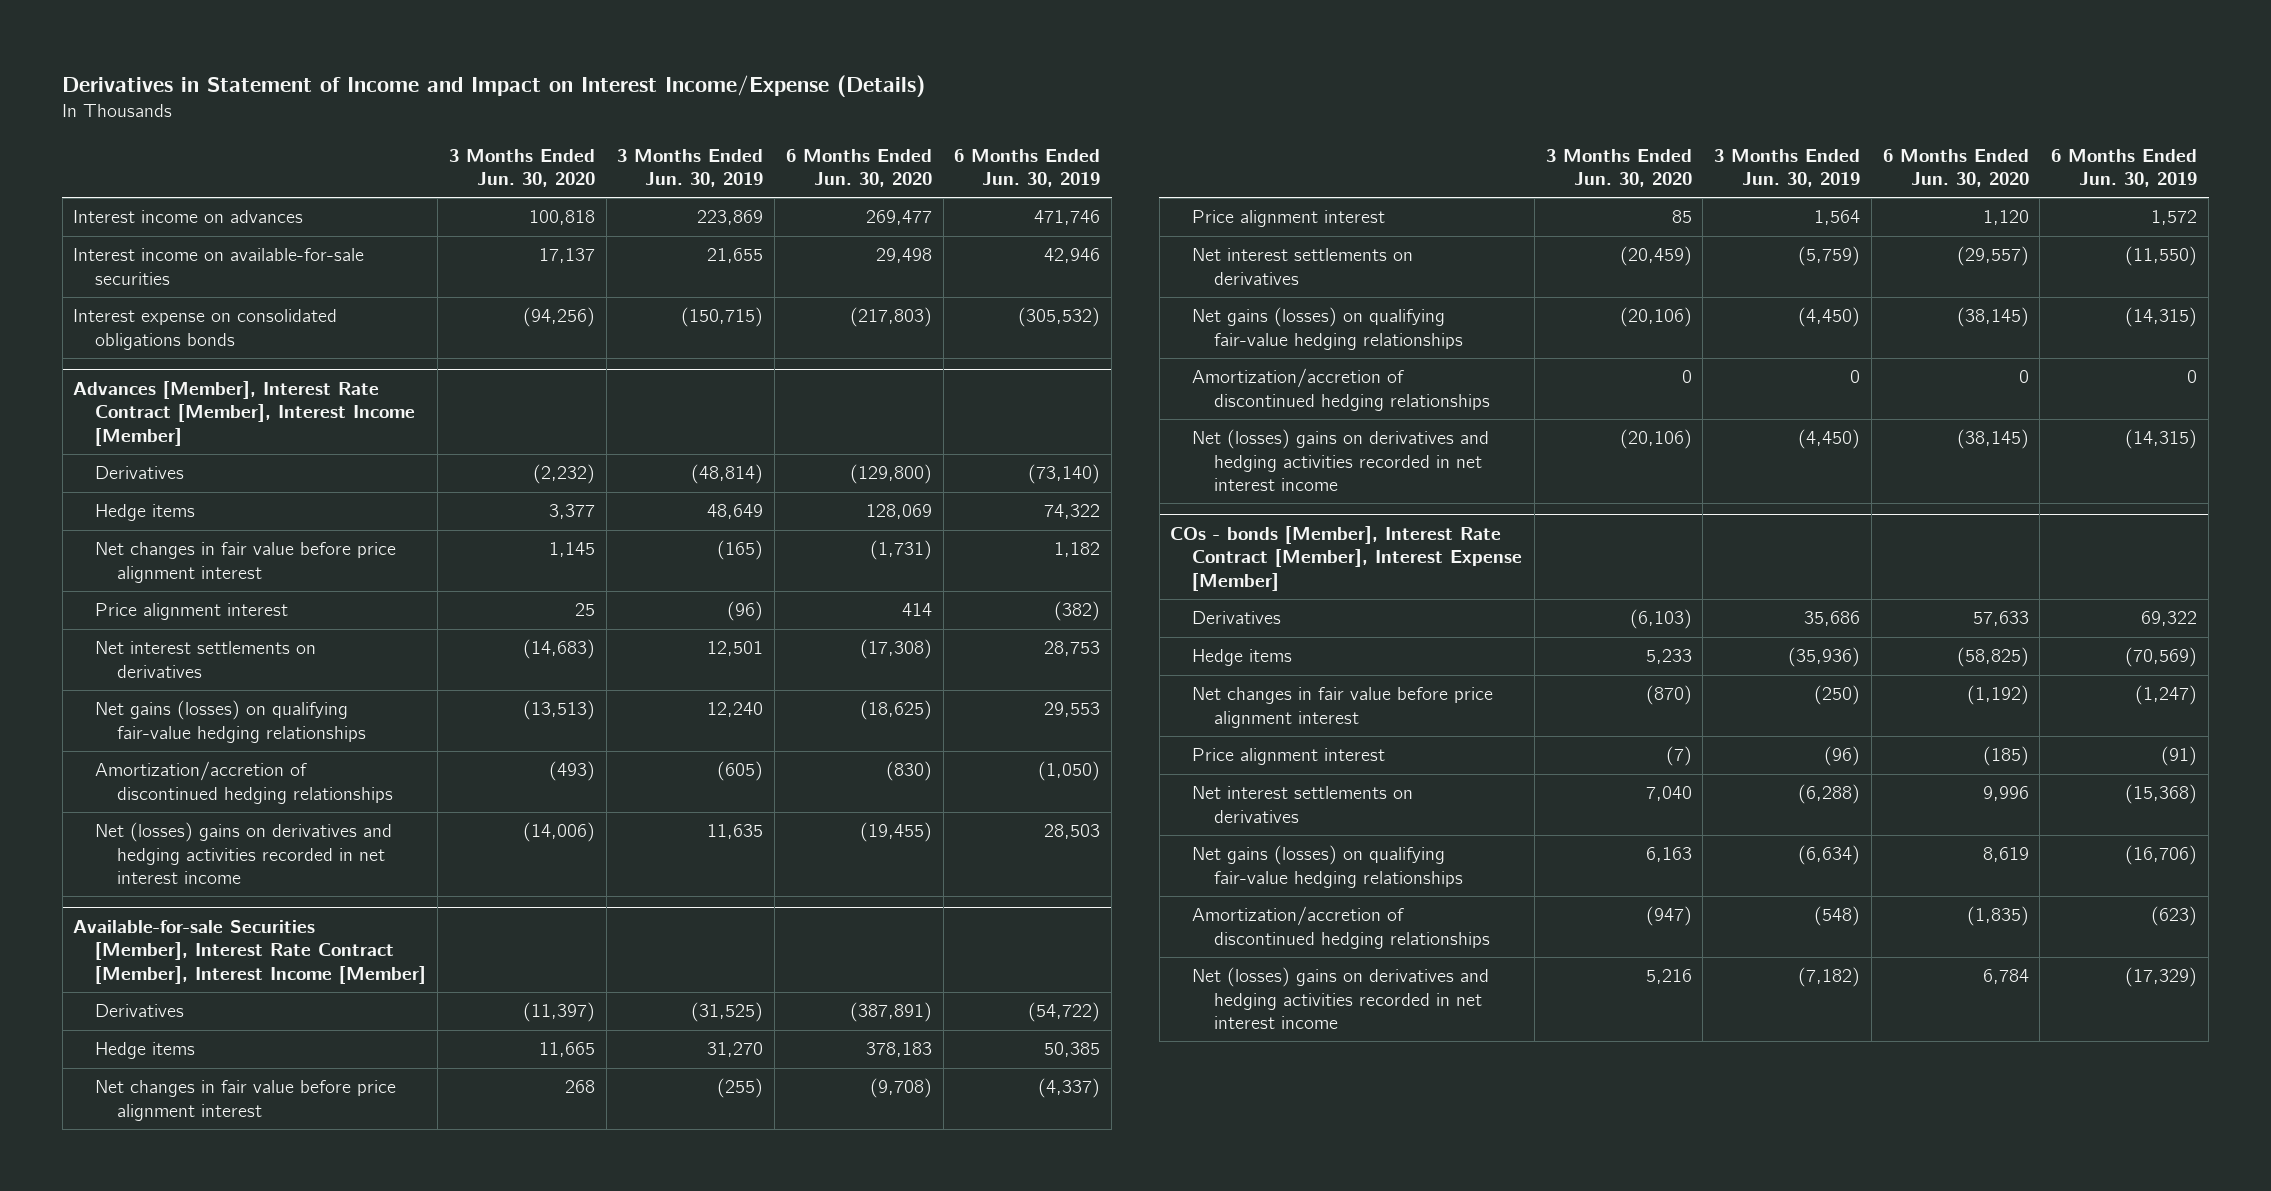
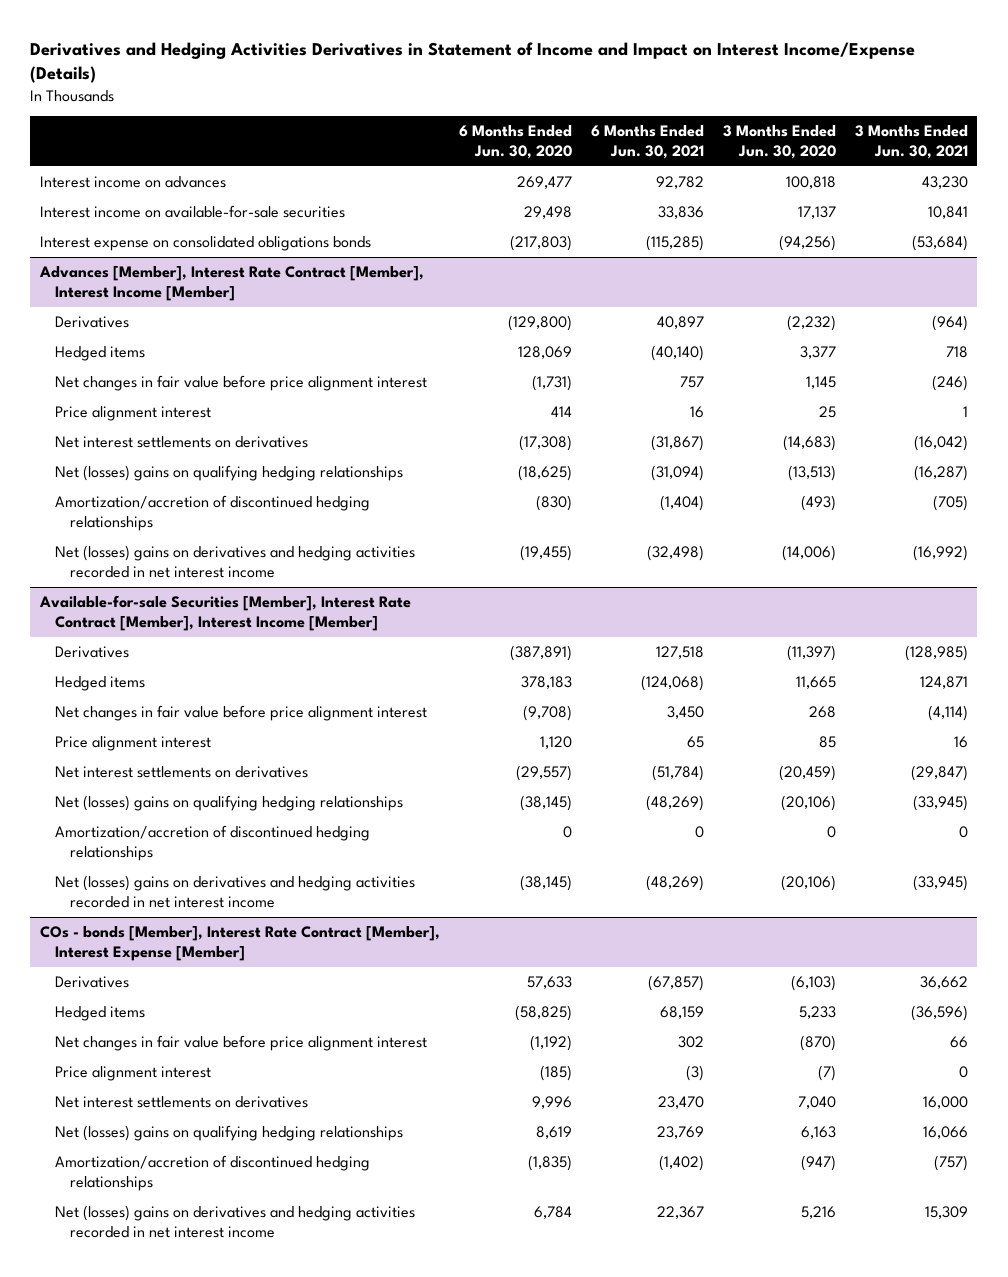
[62,74,926,97] Derivatives in Statement of Income and Impact on Interest Income/Expense (Details) -> [30,41,916,84] Derivatives and Hedging Activities Derivatives in Statement of Income and Impact on Interest Income/Expense (Details)
[617,148,764,187] 3 Months Ended Jun. 30, 2019 -> none
[954,148,1101,187] 6 Months Ended Jun. 30, 2019 -> none
none -> [590,125,704,160] 6 Months Ended Jun. 30, 2021
none -> [854,125,968,160] 3 Months Ended Jun. 30, 2021
[95,504,196,522] Hedge items -> [54,346,145,362] Hedged items
[95,700,367,743] Net gains (losses) on qualifying fair-value hedging relationships -> [54,465,403,482] Net (losses) gains on qualifying hedging relationships
[95,1042,196,1060] Hedge items -> [54,676,145,692] Hedged items
[1192,307,1463,350] Net gains (losses) on qualifying fair-value hedging relationships -> [54,795,403,812] Net (losses) gains on qualifying hedging relationships
[1192,649,1293,667] Hedge items -> [54,1006,145,1022] Hedged items
[1192,845,1463,888] Net gains (losses) on qualifying fair-value hedging relationships -> [54,1125,403,1142] Net (losses) gains on qualifying hedging relationships

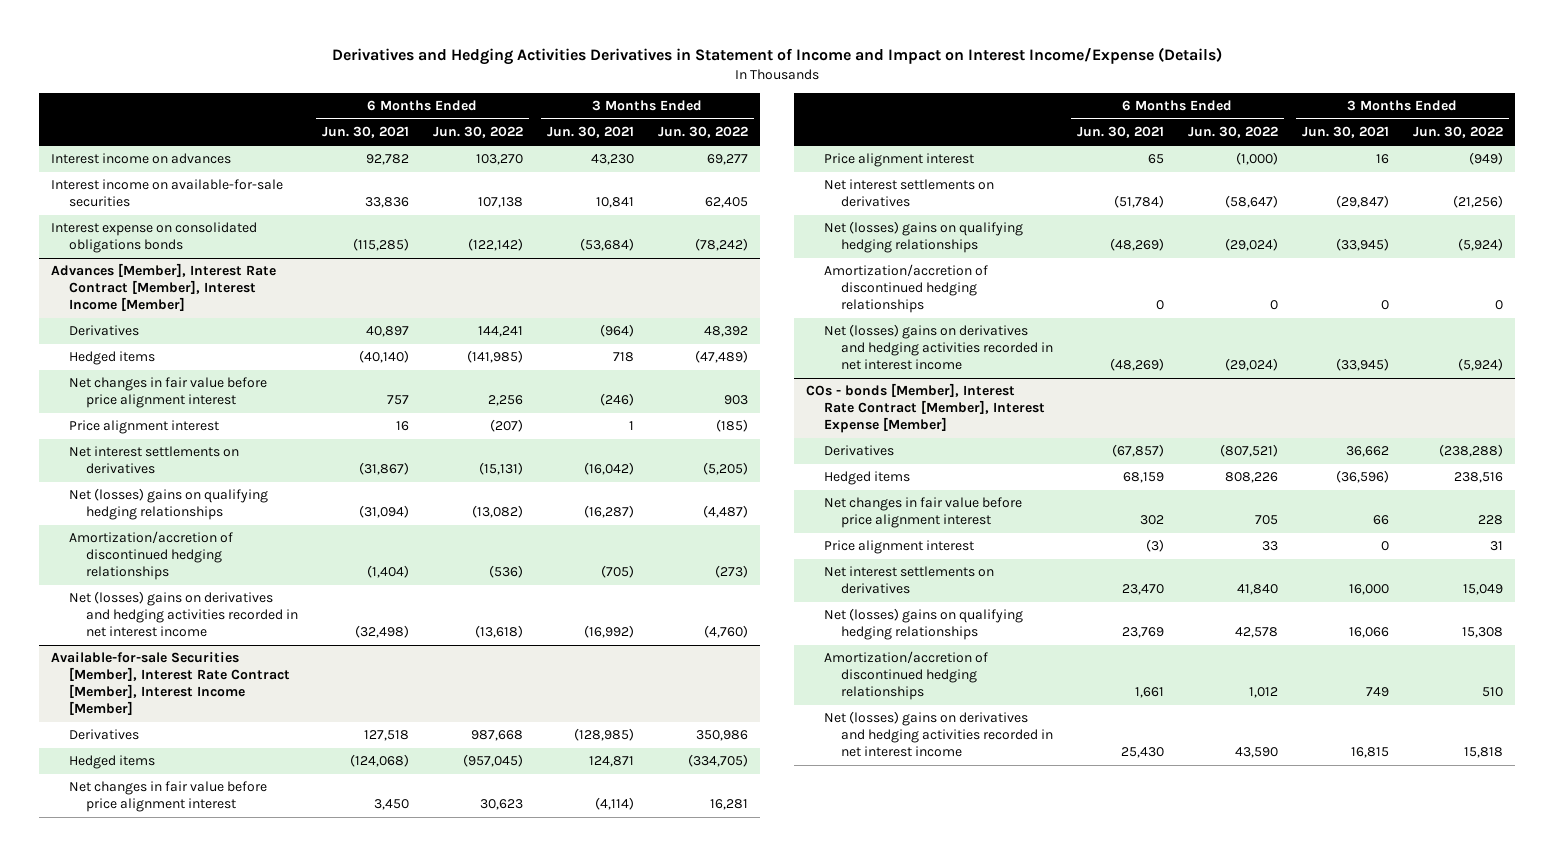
[458,125,572,160] 6 Months Ended Jun. 30, 2020 -> none
[722,125,836,160] 3 Months Ended Jun. 30, 2020 -> none
none -> [432,126,523,139] Jun. 30, 2022
none -> [657,126,748,139] Jun. 30, 2022
[658,1155,704,1172] (1,402) -> [1134,687,1164,699] 1,661
[933,1155,968,1172] (757) -> [1365,687,1389,698] 749
[656,1206,704,1220] 22,367 -> [1120,747,1164,759] 25,430
[924,1206,968,1220] 15,309 -> [1350,747,1389,759] 16,815

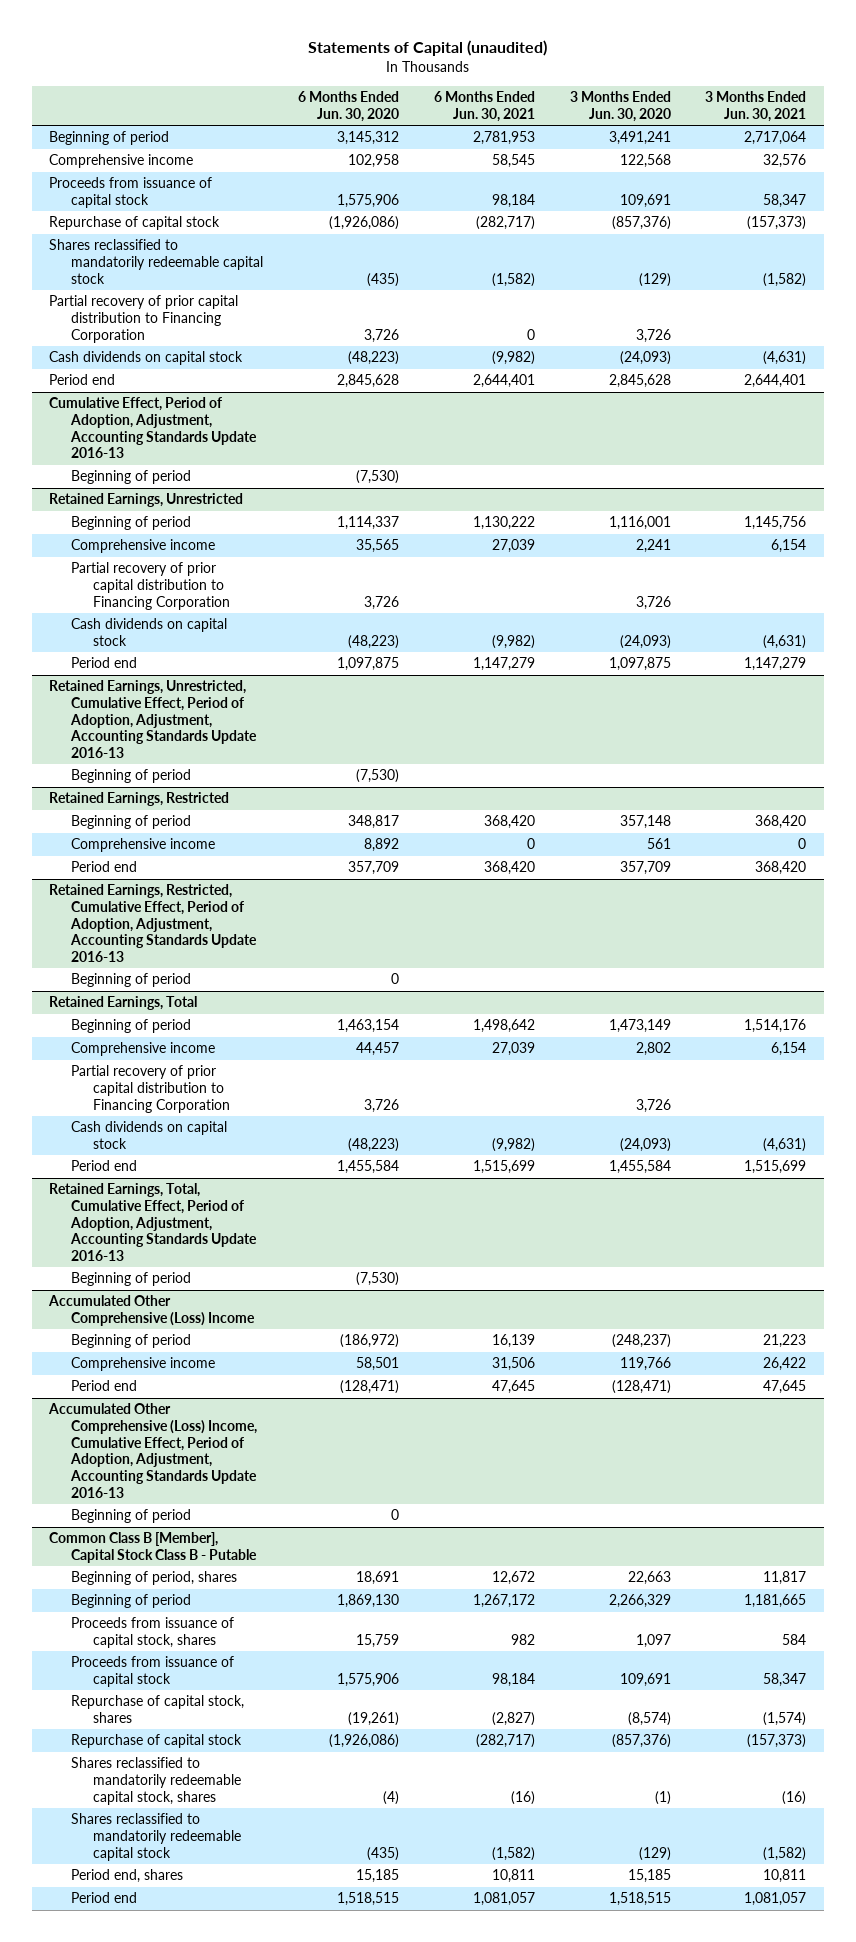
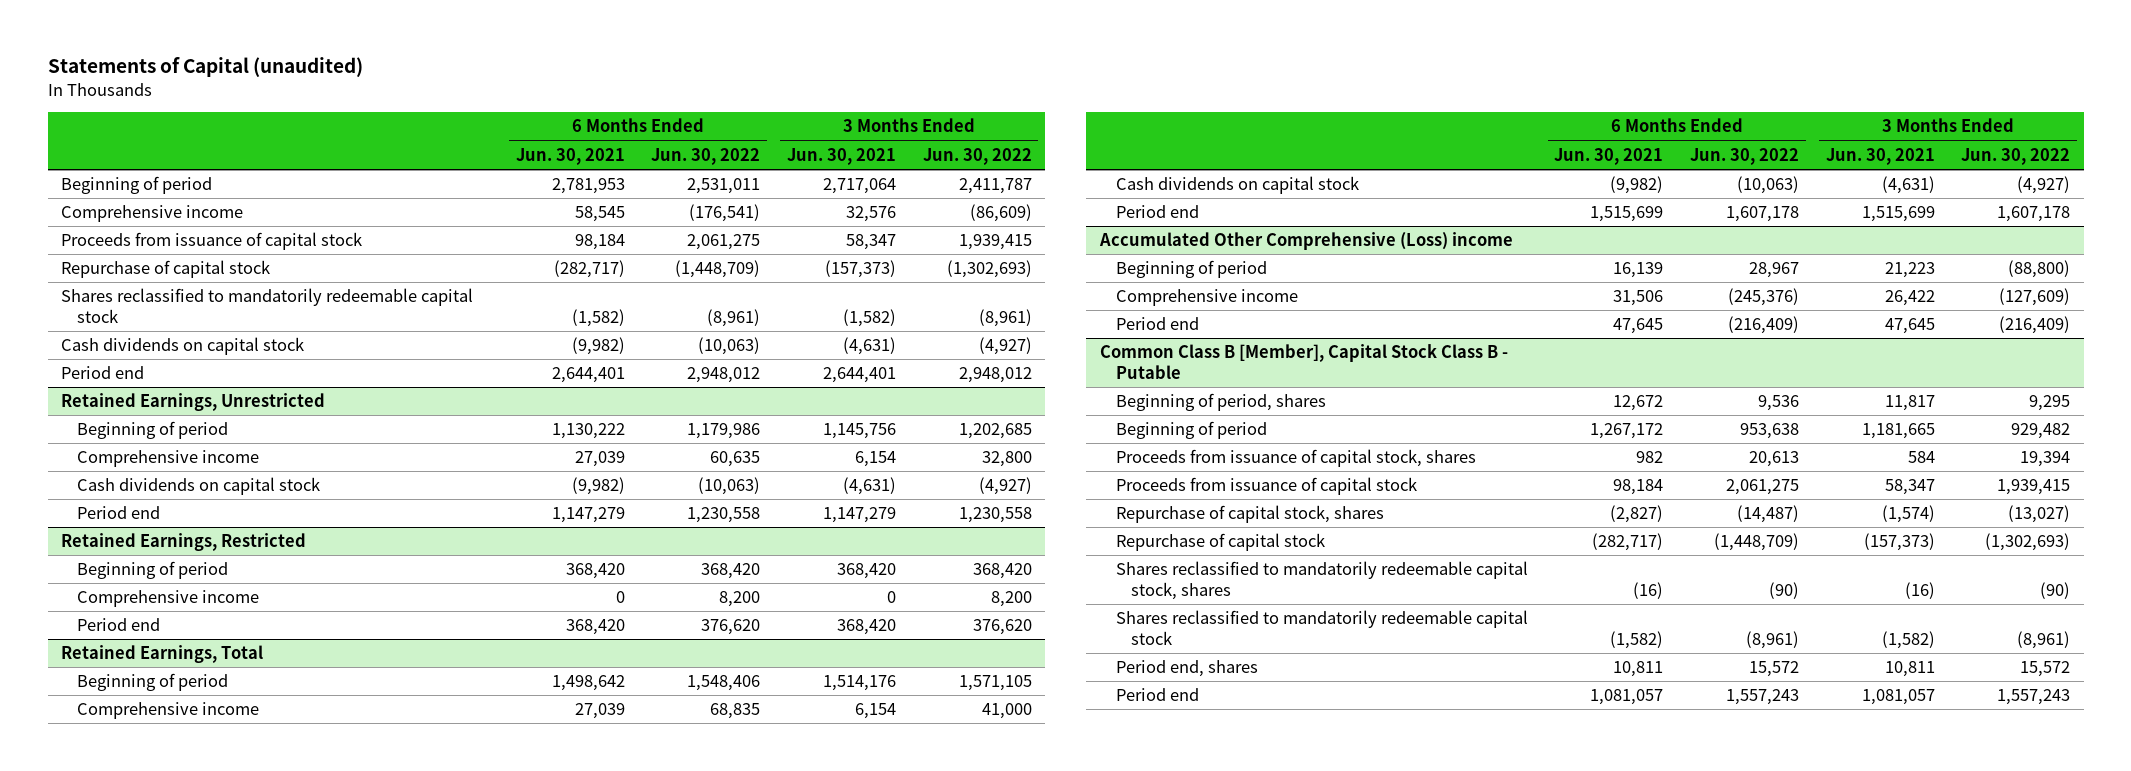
[297,91,399,122] 6 Months Ended Jun. 30, 2020 -> none
[569,91,671,122] 3 Months Ended Jun. 30, 2020 -> none
none -> [651,147,761,165] Jun. 30, 2022
none -> [922,147,1032,165] Jun. 30, 2022
[49,295,239,343] Partial recovery of prior capital distribution to Financing Corporation -> none
[49,397,258,459] Cumulative Effect, Period of Adoption, Adjustment, Accounting Standards Update 2016-13 -> none
[71,470,192,485] Beginning of period -> none
[71,562,231,610] Partial recovery of prior capital distribution to Financing Corporation -> none
[49,680,258,758] Retained Earnings, Unrestricted, Cumulative Effect, Period of Adoption, Adjustment, Accounting Standards Update 2016-13 -> none
[71,769,192,784] Beginning of period -> none
[49,884,258,962] Retained Earnings, Restricted, Cumulative Effect, Period of Adoption, Adjustment, Accounting Standards Update 2016-13 -> none
[71,973,192,988] Beginning of period -> none
[71,1065,231,1113] Partial recovery of prior capital distribution to Financing Corporation -> none
[49,1183,258,1261] Retained Earnings, Total, Cumulative Effect, Period of Adoption, Adjustment, Accounting Standards Update 2016-13 -> none
[71,1272,192,1287] Beginning of period -> none
[48,1295,256,1327] Accumulated Other Comprehensive (Loss) Income -> [1098,232,1513,251] Accumulated Other Comprehensive (Loss) income
[48,1403,258,1498] Accumulated Other Comprehensive (Loss) Income, Cumulative Effect, Period of Adoption, Adjustment, Accounting Standards Update 2016-13 -> none
[71,1509,192,1524] Beginning of period -> none

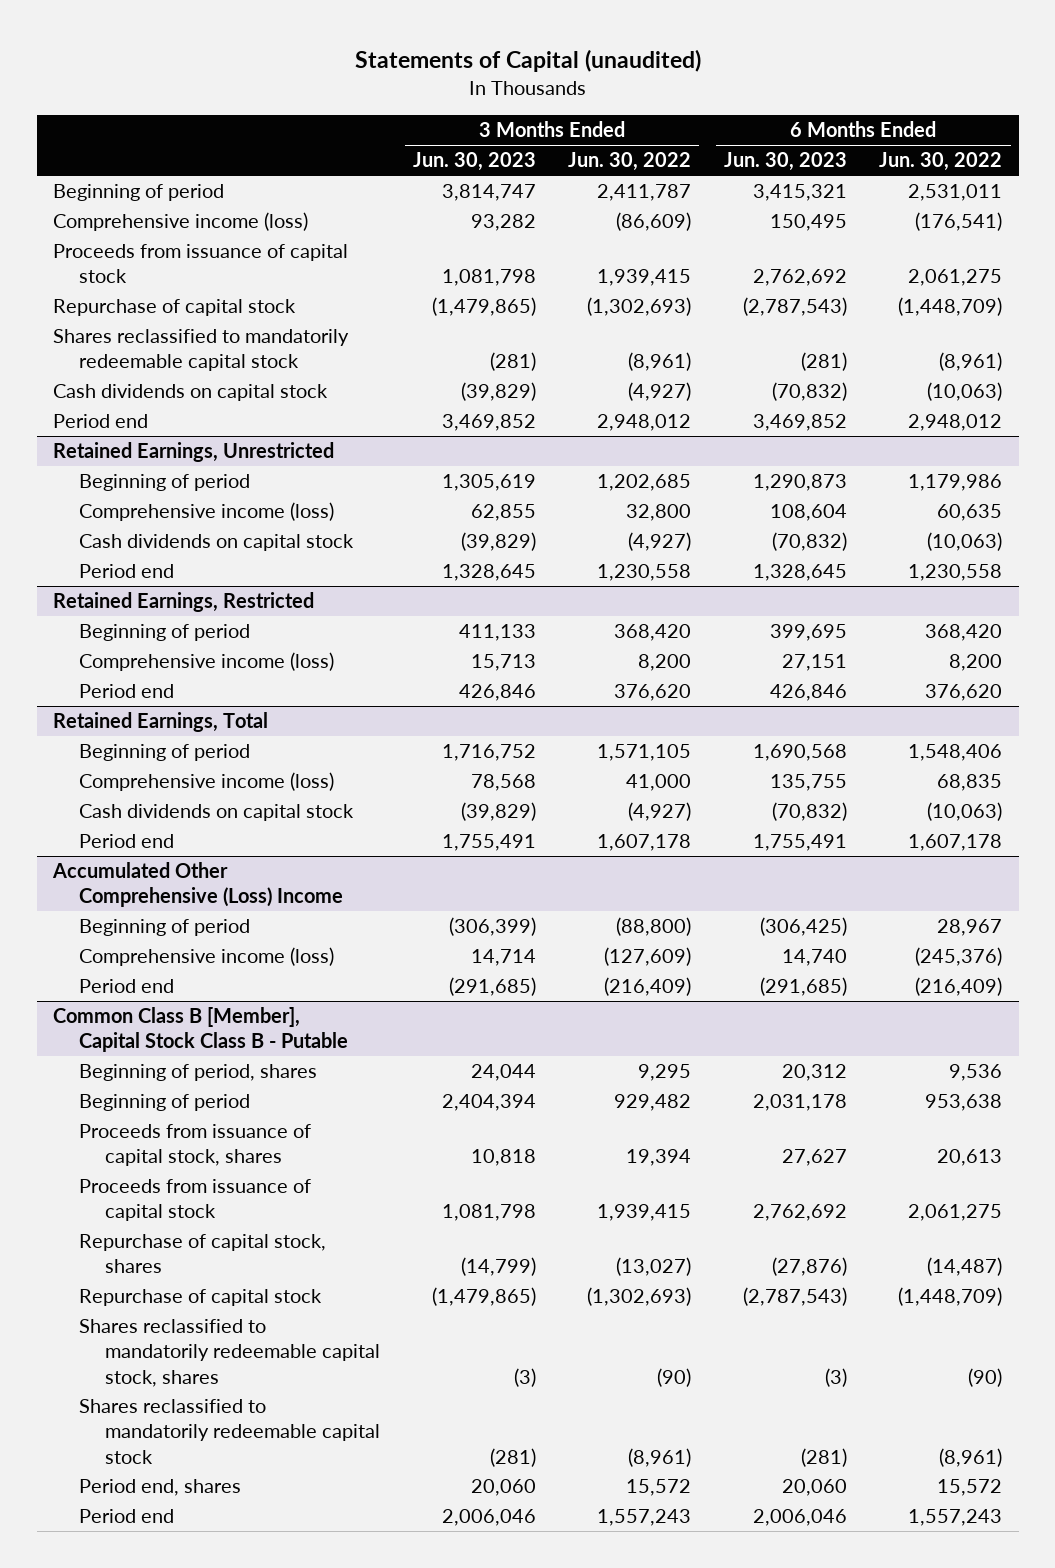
[515,147,625,165] Jun. 30, 2021 -> none
[787,147,897,165] Jun. 30, 2021 -> none
none -> [412,152,536,172] Jun. 30, 2023
none -> [723,152,847,172] Jun. 30, 2023
[61,205,244,223] Comprehensive income -> [52,212,308,232] Comprehensive income (loss)
[77,450,260,468] Comprehensive income -> [79,502,335,522] Comprehensive income (loss)
[77,590,260,608] Comprehensive income -> [79,652,335,672] Comprehensive income (loss)
[77,702,260,720] Comprehensive income -> [79,772,335,792] Comprehensive income (loss)
[1098,232,1513,251] Accumulated Other Comprehensive (Loss) income -> [51,862,344,908] Accumulated Other Comprehensive (Loss) Income
[1115,289,1298,307] Comprehensive income -> [79,947,335,967] Comprehensive income (loss)

